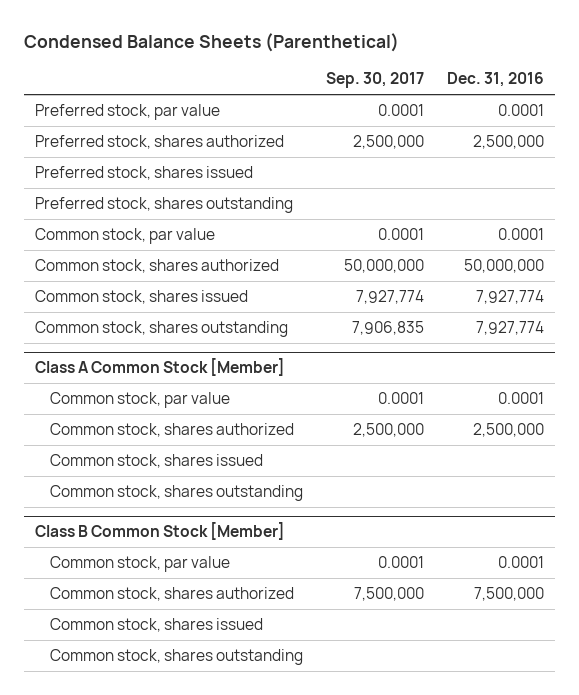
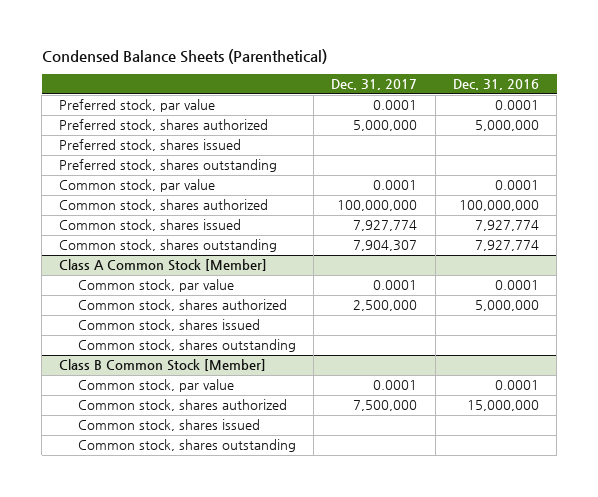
[326,72,425,89] Sep. 30, 2017 -> none
none -> [331,79,418,91] Dec. 31, 2017
[472,135,544,150] 2,500,000 -> [474,120,539,132] 5,000,000
[463,259,544,274] 50,000,000 -> [458,200,539,212] 100,000,000
[472,423,544,438] 2,500,000 -> [474,300,539,312] 5,000,000
[473,587,544,602] 7,500,000 -> [466,400,539,412] 15,000,000

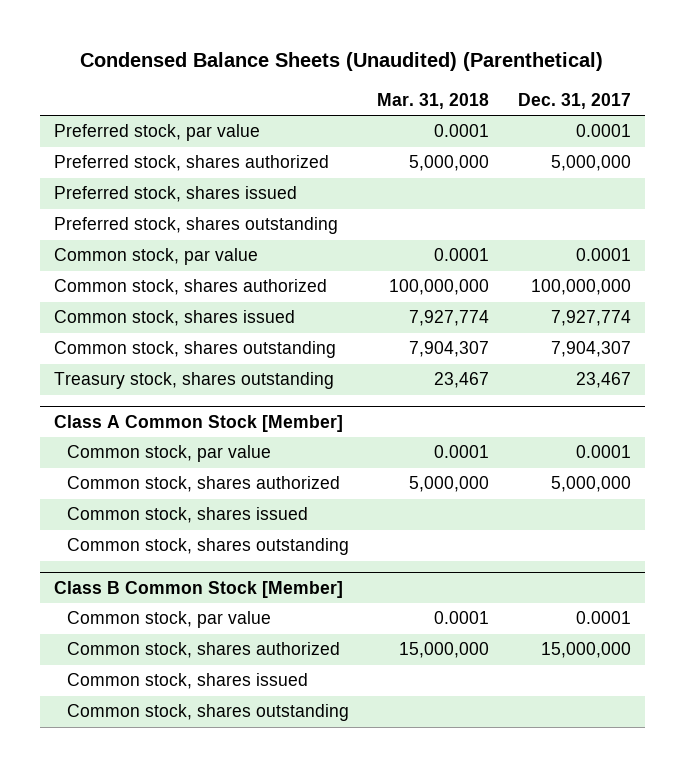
[41,49,327,65] Condensed Balance Sheets (Parenthetical) -> [80,51,604,71] Condensed Balance Sheets (Unaudited) (Parenthetical)
[452,79,539,91] Dec. 31, 2016 -> none
none -> [377,92,490,109] Mar. 31, 2018
none -> [53,372,334,390] Treasury stock, shares outstanding
[353,300,418,312] 2,500,000 -> [550,476,631,493] 5,000,000
[353,400,418,412] 7,500,000 -> [540,642,631,659] 15,000,000

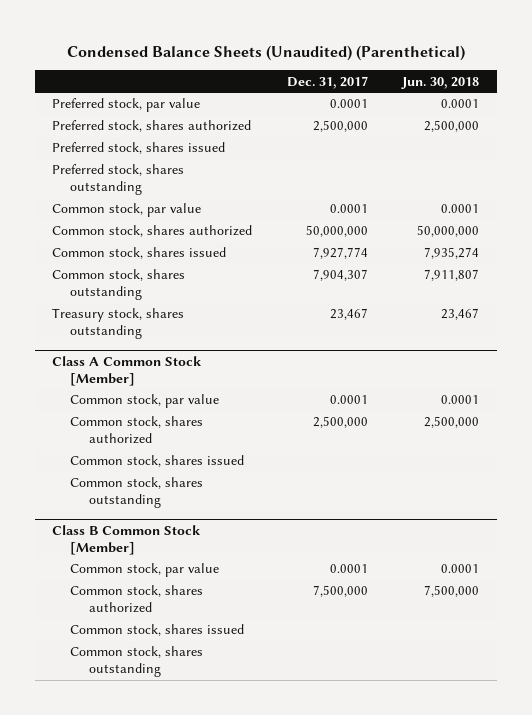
[377,92,490,109] Mar. 31, 2018 -> none
none -> [401,76,480,89] Jun. 30, 2018
[550,155,631,172] 5,000,000 -> [312,120,368,133] 2,500,000
[530,279,631,296] 100,000,000 -> [305,225,368,238] 50,000,000
[550,476,631,493] 5,000,000 -> [312,416,368,429] 2,500,000
[540,642,631,659] 15,000,000 -> [312,585,368,598] 7,500,000

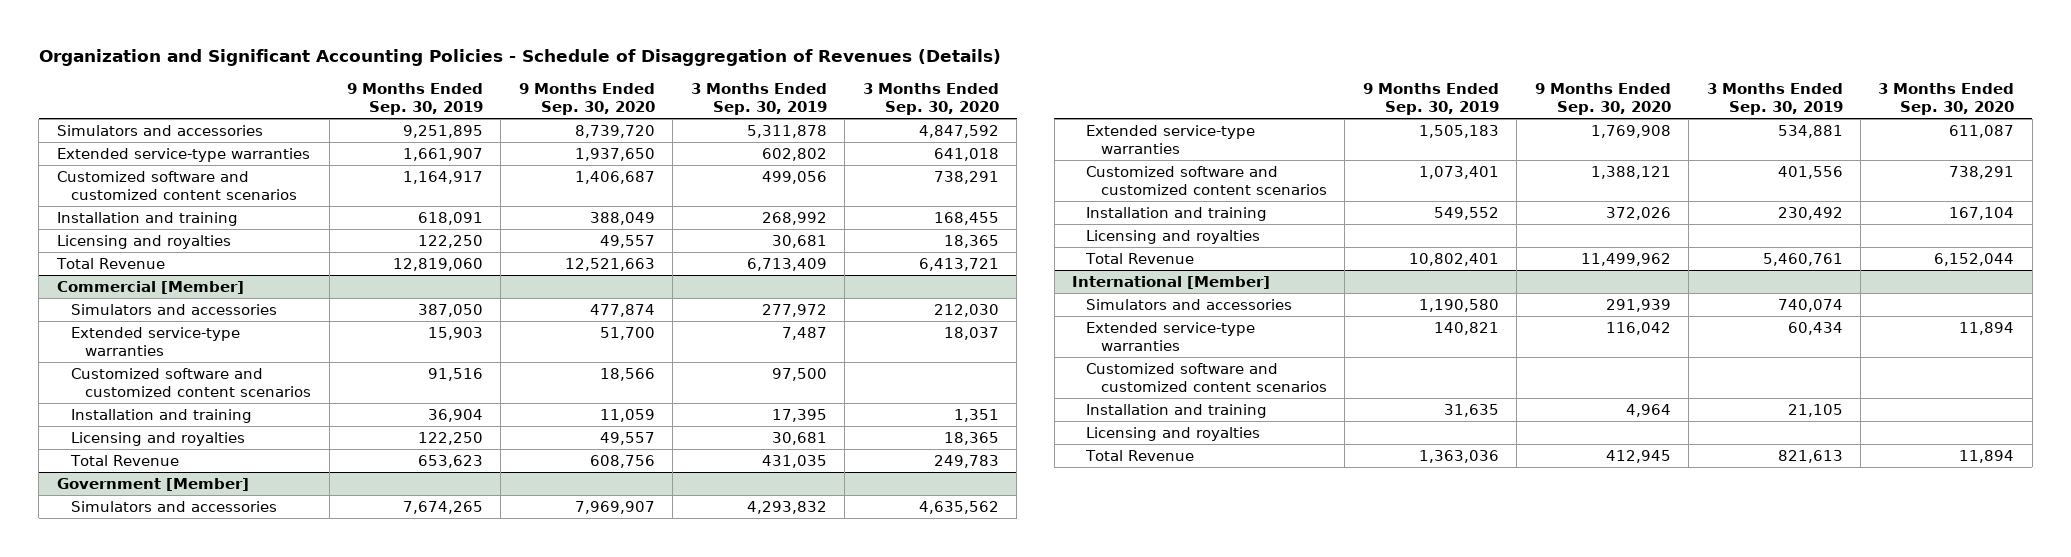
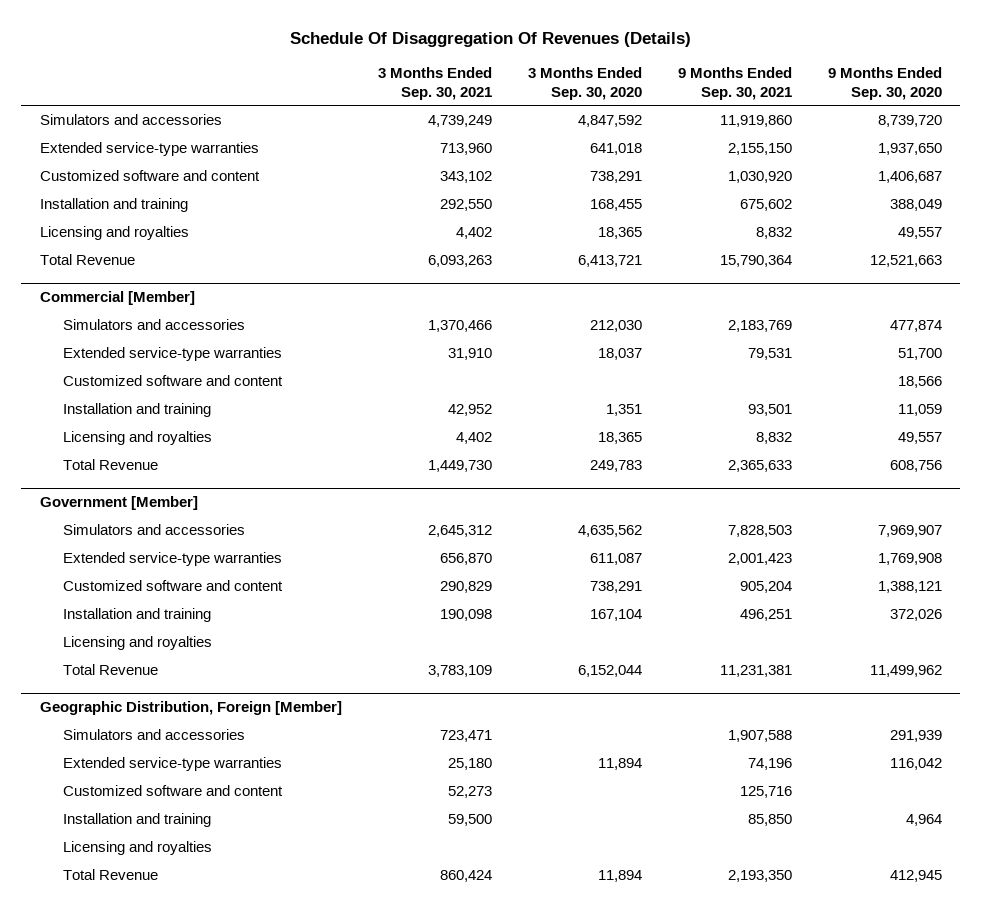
[38,48,1001,66] Organization and Significant Accounting Policies - Schedule of Disaggregation of Revenues (Details) -> [289,32,691,48] Schedule Of Disaggregation Of Revenues (Details)
[346,82,483,115] 9 Months Ended Sep. 30, 2019 -> none
[690,82,827,115] 3 Months Ended Sep. 30, 2019 -> none
none -> [377,67,492,100] 3 Months Ended Sep. 30, 2021
none -> [677,67,792,100] 9 Months Ended Sep. 30, 2021
[56,171,297,201] Customized software and customized content scenarios -> [39,169,260,181] Customized software and content
[70,368,312,398] Customized software and customized content scenarios -> [63,374,284,386] Customized software and content
[1086,166,1327,196] Customized software and customized content scenarios -> [63,579,284,591] Customized software and content
[1072,276,1271,290] International [Member] -> [39,701,342,716] Geographic Distribution, Foreign [Member]
[1086,363,1327,393] Customized software and customized content scenarios -> [63,784,284,796] Customized software and content

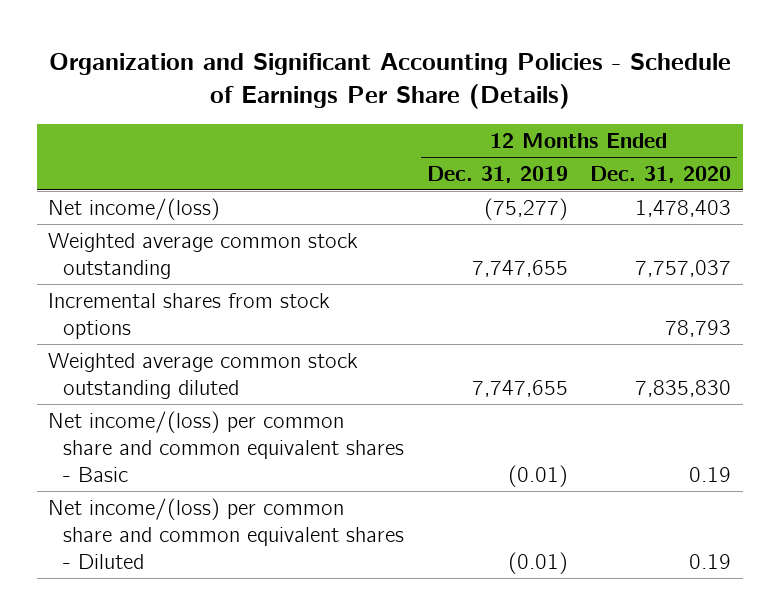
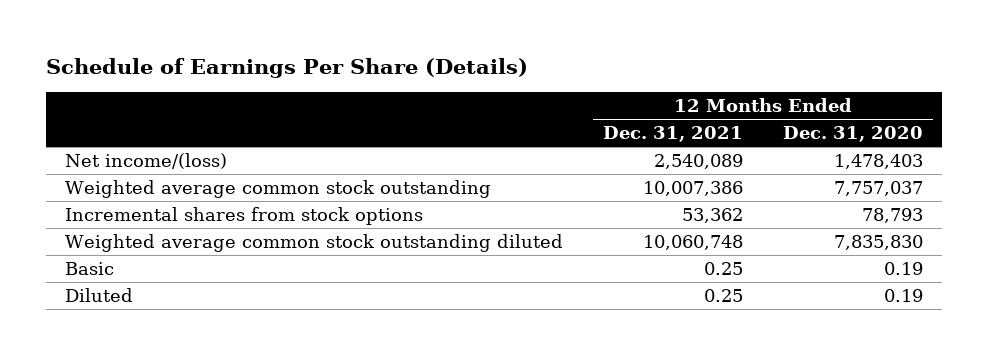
[48,53,731,110] Organization and Significant Accounting Policies - Schedule of Earnings Per Share (Details) -> [45,57,528,78] Schedule of Earnings Per Share (Details)
[426,165,568,183] Dec. 31, 2019 -> none
none -> [603,126,744,143] Dec. 31, 2021
[48,410,405,482] Net income/(loss) per common share and common equivalent shares - Basic -> [65,262,115,276] Basic
[48,497,405,569] Net income/(loss) per common share and common equivalent shares - Diluted -> [65,288,134,303] Diluted

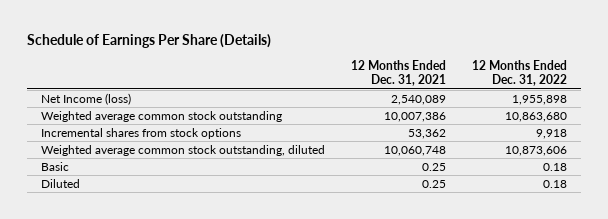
[782,126,923,143] Dec. 31, 2020 -> none
none -> [472,59,568,87] 12 Months Ended Dec. 31, 2022
[65,153,228,170] Net income/(loss) -> [40,92,131,105] Net Income (loss)
[65,234,564,253] Weighted average common stock outstanding diluted -> [40,144,325,156] Weighted average common stock outstanding, diluted

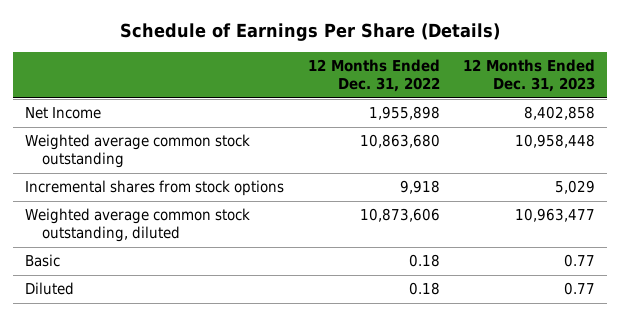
[350,59,446,87] 12 Months Ended Dec. 31, 2021 -> none
none -> [463,59,596,93] 12 Months Ended Dec. 31, 2023
[40,92,131,105] Net Income (loss) -> [25,107,102,120] Net Income

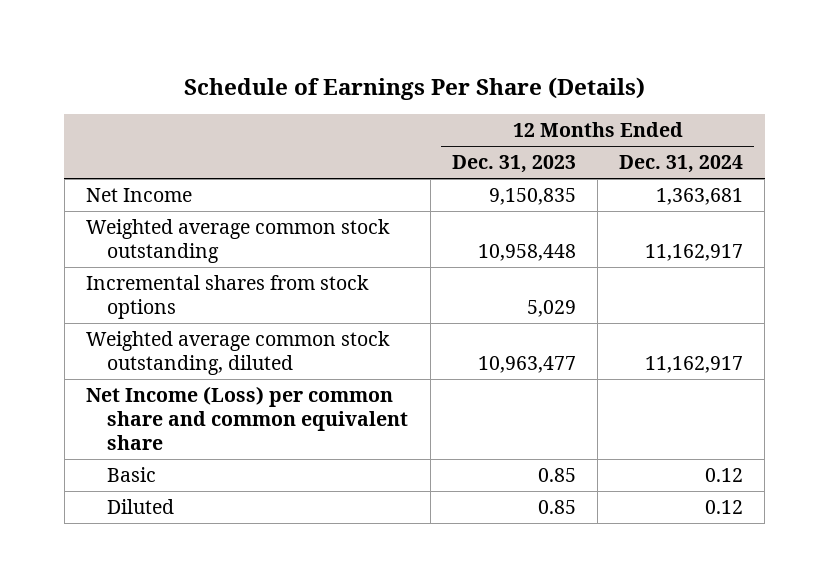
[307,59,440,93] 12 Months Ended Dec. 31, 2022 -> none
none -> [619,155,744,174] Dec. 31, 2024
[524,106,596,121] 8,402,858 -> [488,188,576,206] 9,150,835
none -> [86,386,409,451] Net Income (Loss) per common share and common equivalent share
[564,254,596,268] 0.77 -> [537,468,576,483] 0.85
[564,282,596,296] 0.77 -> [537,500,576,515] 0.85

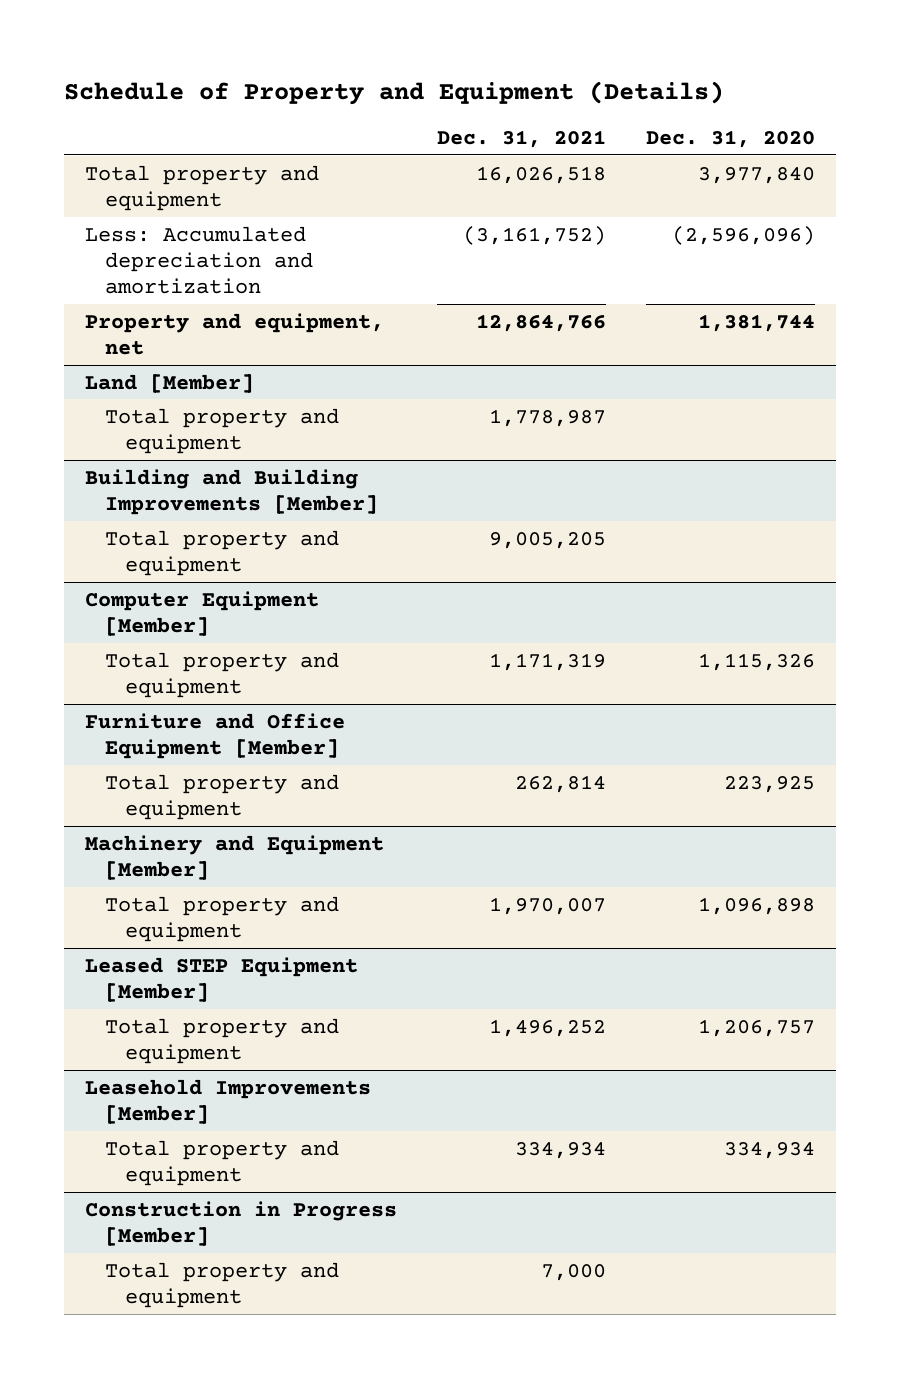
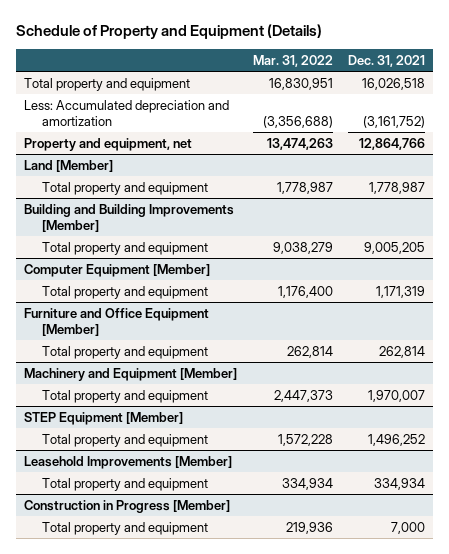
[646,130,816,149] Dec. 31, 2020 -> none
none -> [252,54,333,67] Mar. 31, 2022
[84,956,358,1002] Leased STEP Equipment [Member] -> [23,411,183,425] STEP Equipment [Member]

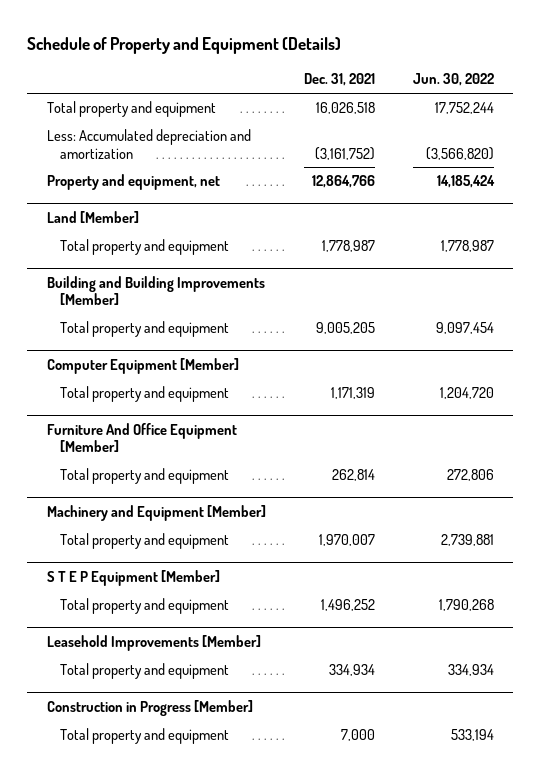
[252,54,333,67] Mar. 31, 2022 -> none
none -> [413,73,495,87] Jun. 30, 2022
[23,307,209,337] Furniture and Office Equipment [Member] -> [46,422,237,453] Furniture And Office Equipment [Member]
[23,411,183,425] STEP Equipment [Member] -> [46,569,220,586] S T E P Equipment [Member]

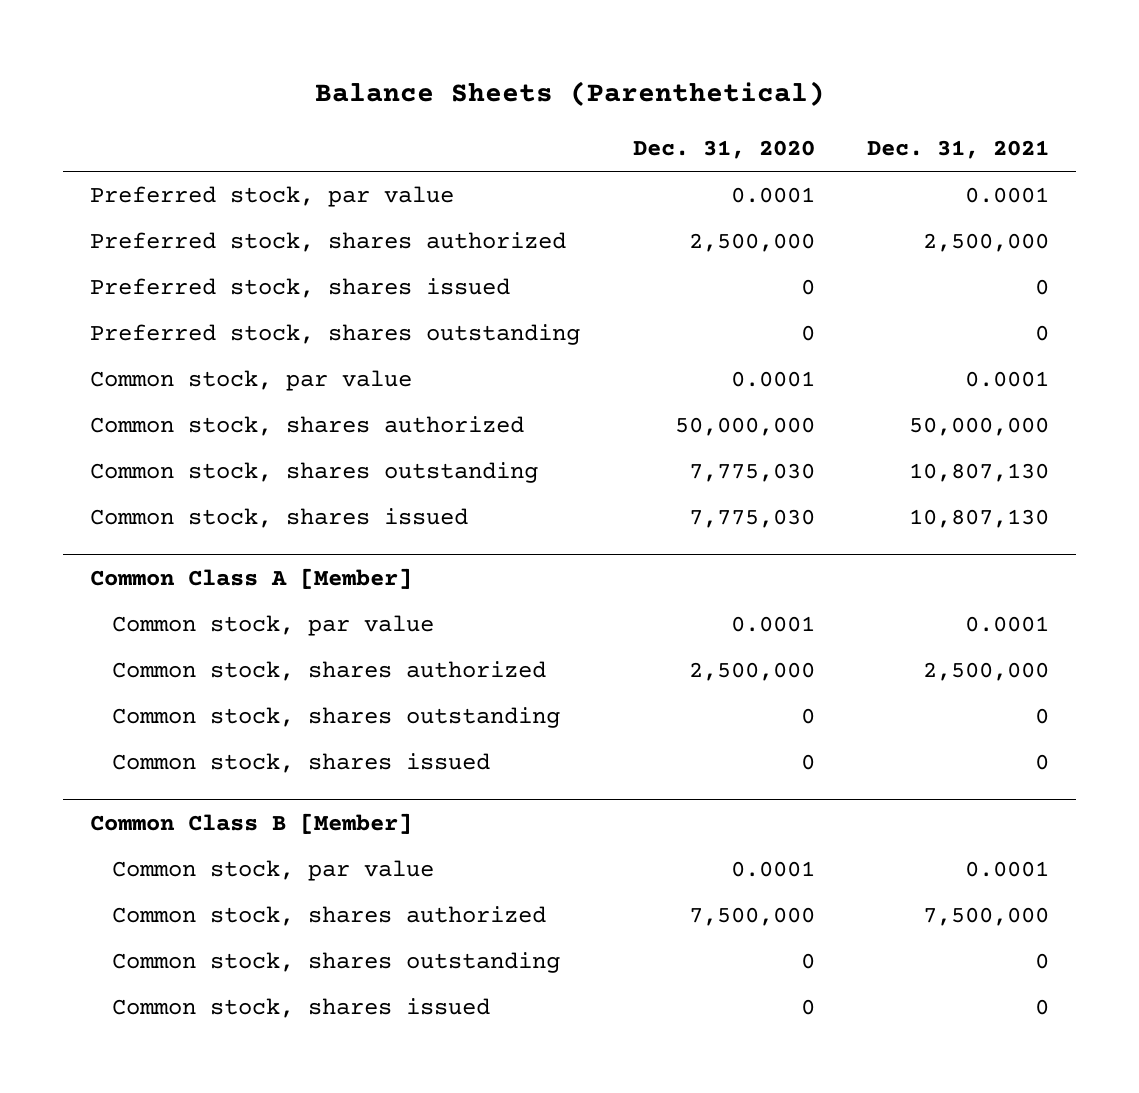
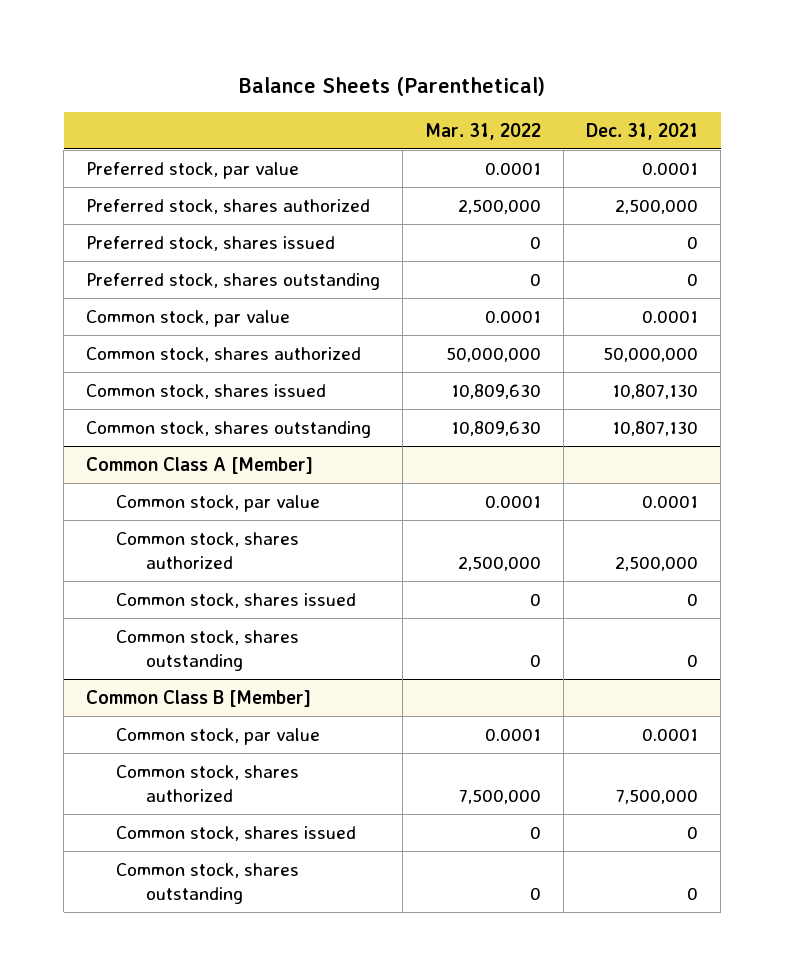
[632,140,815,160] Dec. 31, 2020 -> none
none -> [425,122,542,140] Mar. 31, 2022
[89,461,538,483] Common stock, shares outstanding -> [86,420,372,438] Common stock, shares outstanding
[111,706,560,728] Common stock, shares outstanding -> [115,629,299,671] Common stock, shares outstanding
[111,951,560,973] Common stock, shares outstanding -> [115,862,299,904] Common stock, shares outstanding

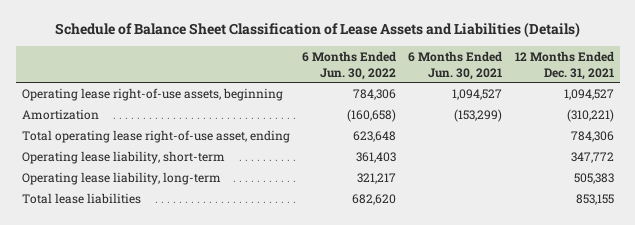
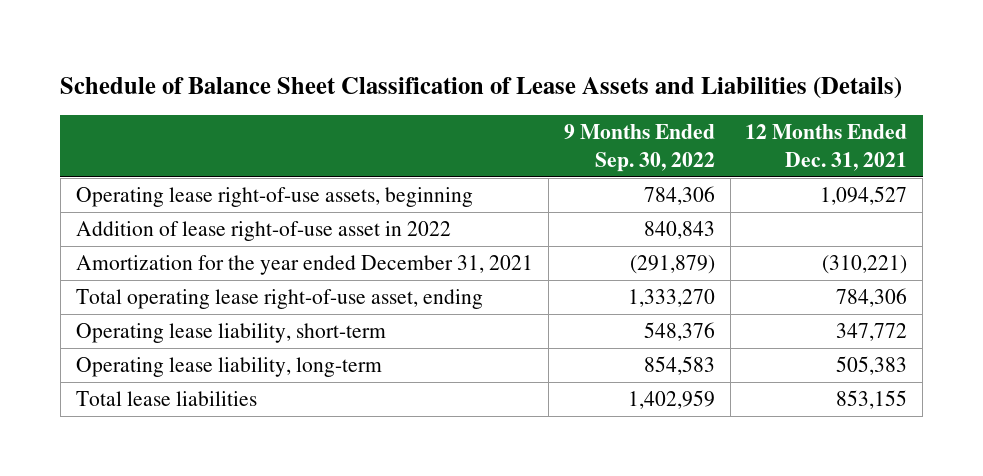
[301,51,396,80] 6 Months Ended Jun. 30, 2022 -> none
[408,51,503,80] 6 Months Ended Jun. 30, 2021 -> none
none -> [563,124,715,172] 9 Months Ended Sep. 30, 2022
none -> [75,221,451,242] Addition of lease right-of-use asset in 2022
[21,108,99,120] Amortization -> [75,255,533,276] Amortization for the year ended December 31, 2021

